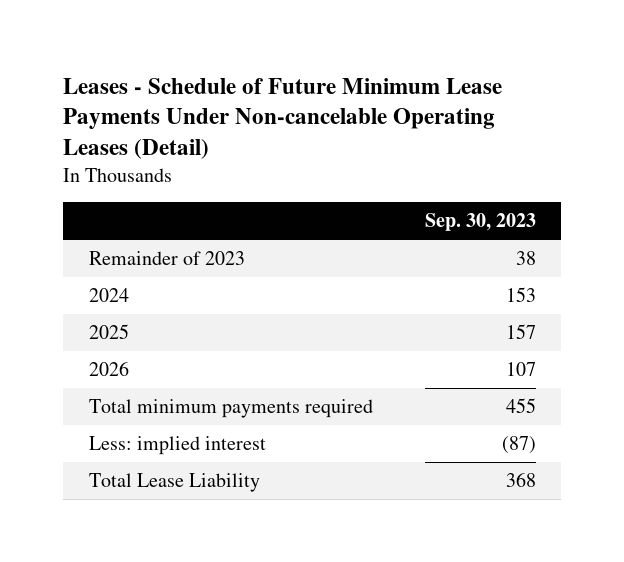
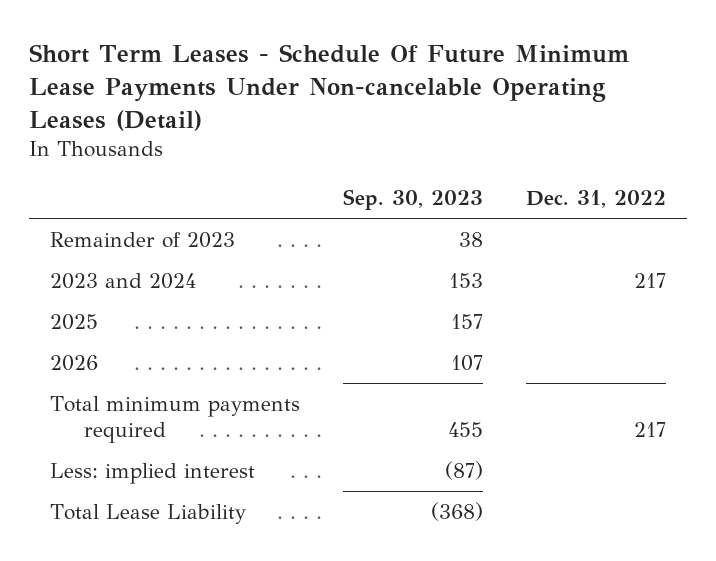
[62,77,502,160] Leases - Schedule of Future Minimum Lease Payments Under Non-cancelable Operating Leases (Detail) -> [28,43,629,131] Short Term Leases - Schedule Of Future Minimum Lease Payments Under Non-cancelable Operating Leases (Detail)
none -> [525,190,666,209] Dec. 31, 2022
[88,288,129,303] 2024 -> [50,272,197,289] 2023 and 2024
[505,472,536,488] 368 -> [430,501,483,521] (368)

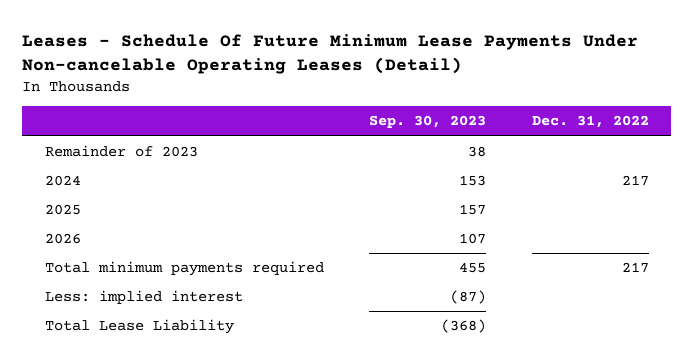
[28,43,629,131] Short Term Leases - Schedule Of Future Minimum Lease Payments Under Non-cancelable Operating Leases (Detail) -> [21,33,638,74] Leases - Schedule Of Future Minimum Lease Payments Under Non-cancelable Operating Leases (Detail)
[50,272,197,289] 2023 and 2024 -> [44,175,81,187] 2024

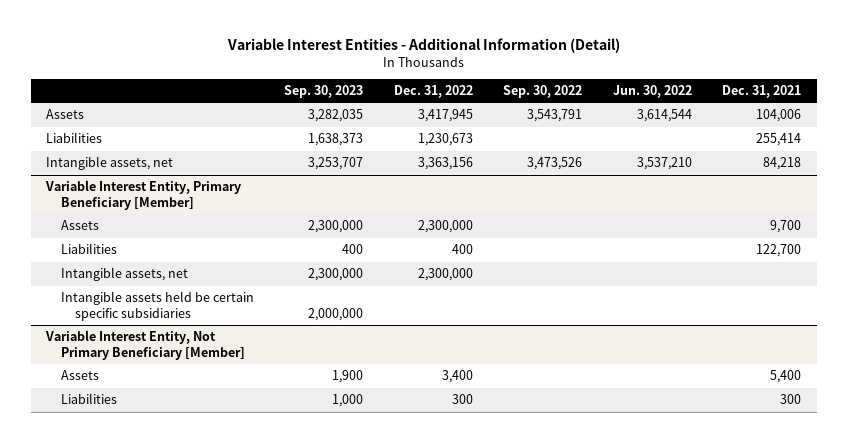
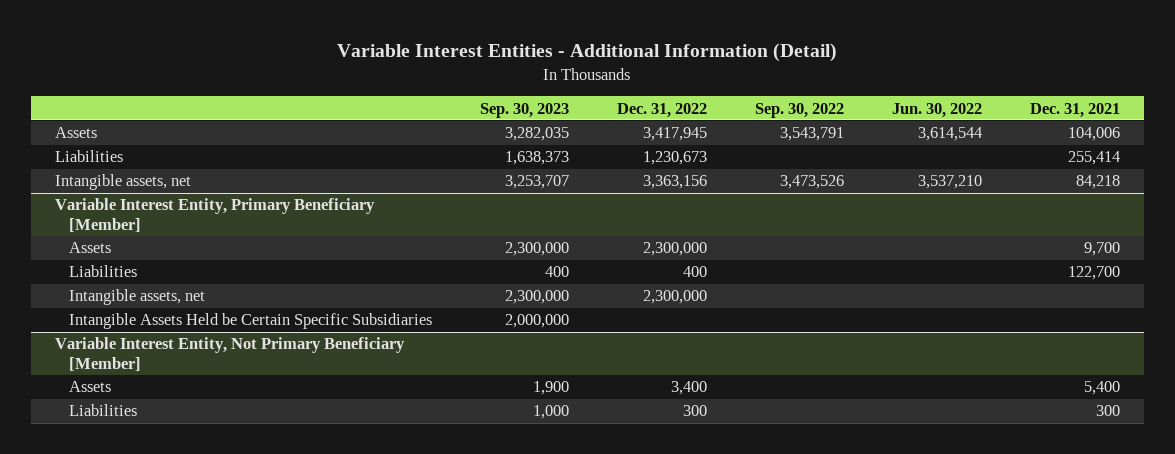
[60,291,254,322] Intangible assets held be certain specific subsidiaries -> [69,313,433,330] Intangible Assets Held be Certain Specific Subsidiaries

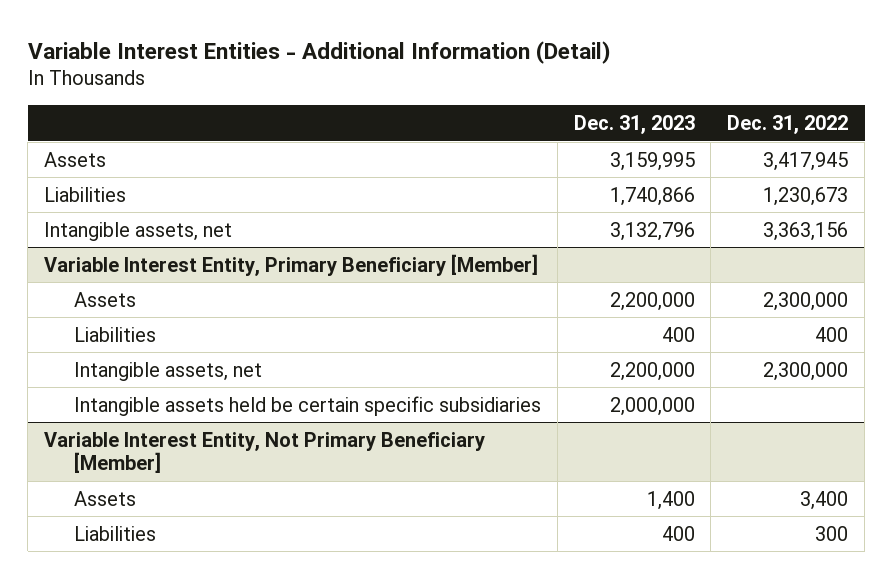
[480,102,570,118] Sep. 30, 2023 -> none
[754,102,844,118] Sep. 30, 2022 -> none
[891,102,982,118] Jun. 30, 2022 -> none
[1029,102,1120,118] Dec. 31, 2021 -> none
none -> [573,114,695,134] Dec. 31, 2023
[69,313,433,330] Intangible Assets Held be Certain Specific Subsidiaries -> [74,395,542,416] Intangible assets held be certain specific subsidiaries

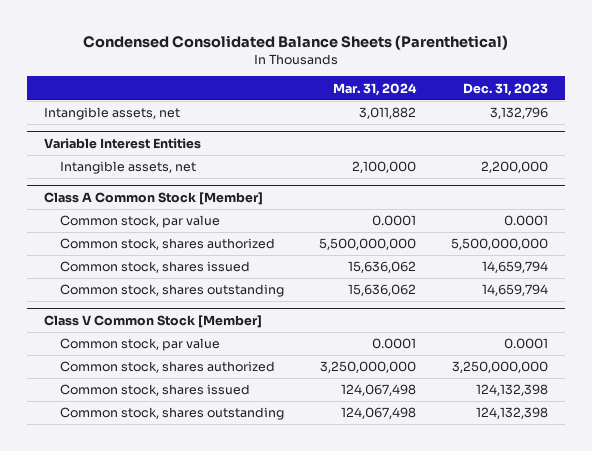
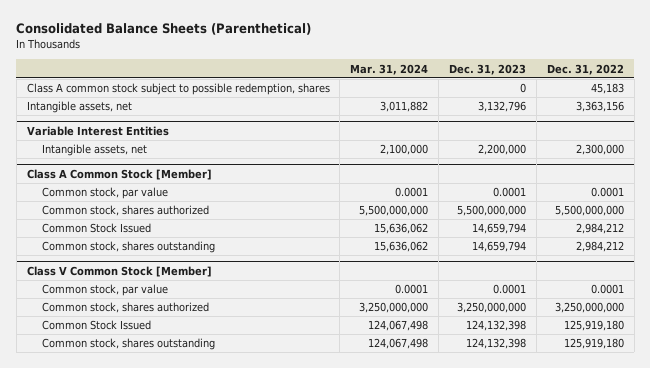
[83,34,509,50] Condensed Consolidated Balance Sheets (Parenthetical) -> [16,23,312,36] Consolidated Balance Sheets (Parenthetical)
none -> [546,63,624,75] Dec. 31, 2022
none -> [26,83,330,96] Class A common stock subject to possible redemption, shares
[60,261,251,274] Common stock, shares issued -> [42,223,152,234] Common Stock Issued
[60,384,251,397] Common stock, shares issued -> [42,320,152,331] Common Stock Issued

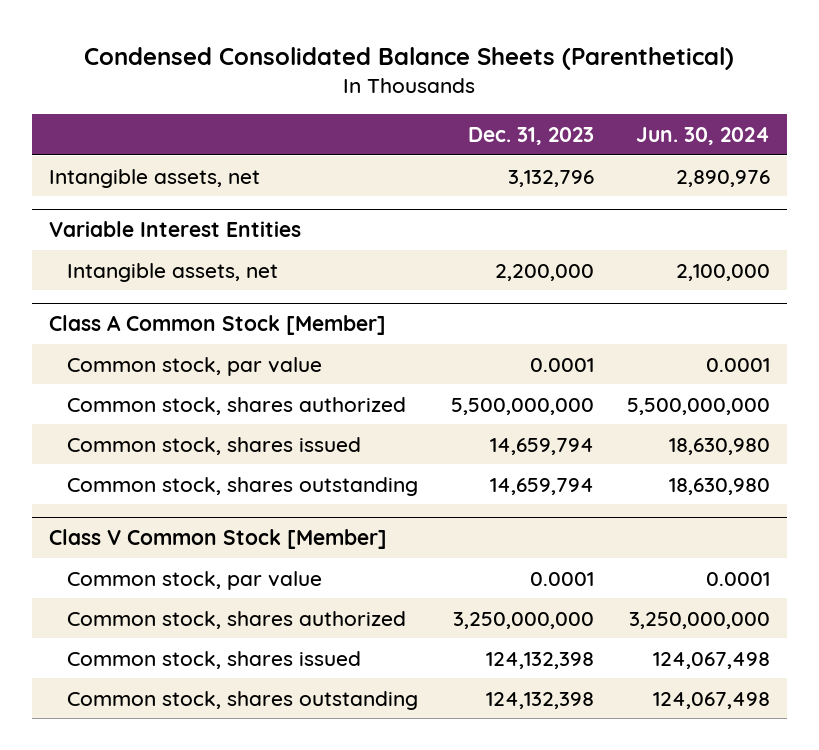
[16,23,312,36] Consolidated Balance Sheets (Parenthetical) -> [84,46,735,70] Condensed Consolidated Balance Sheets (Parenthetical)
[350,63,429,75] Mar. 31, 2024 -> none
[546,63,624,75] Dec. 31, 2022 -> none
none -> [636,127,771,146] Jun. 30, 2024
[26,83,330,96] Class A common stock subject to possible redemption, shares -> none
[42,223,152,234] Common Stock Issued -> [67,436,362,455] Common stock, shares issued
[42,320,152,331] Common Stock Issued -> [67,650,362,669] Common stock, shares issued

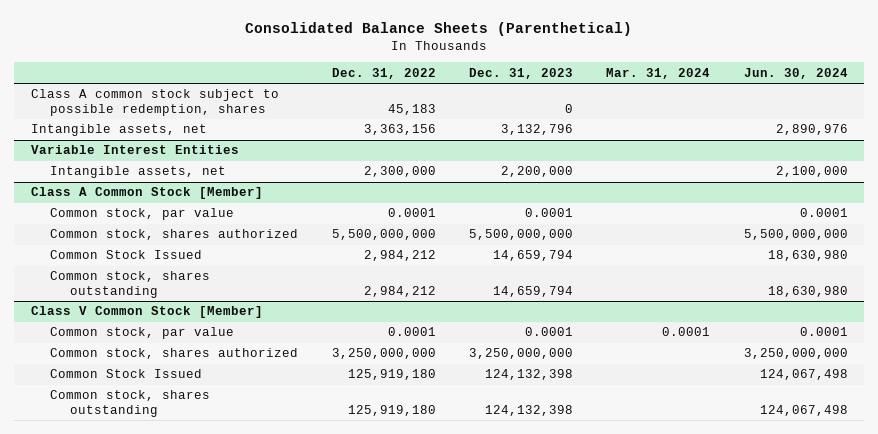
[84,46,735,70] Condensed Consolidated Balance Sheets (Parenthetical) -> [245,22,633,37] Consolidated Balance Sheets (Parenthetical)
none -> [331,67,436,79] Dec. 31, 2022
none -> [606,67,711,79] Mar. 31, 2024
none -> [30,89,279,116] Class A common stock subject to possible redemption, shares
[67,436,362,455] Common stock, shares issued -> [50,250,203,260] Common Stock Issued
[67,650,362,669] Common stock, shares issued -> [50,369,203,379] Common Stock Issued

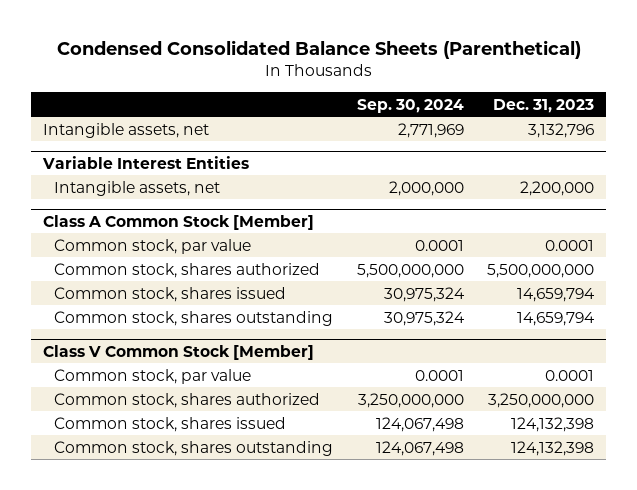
[245,22,633,37] Consolidated Balance Sheets (Parenthetical) -> [56,40,581,60] Condensed Consolidated Balance Sheets (Parenthetical)
[331,67,436,79] Dec. 31, 2022 -> none
[606,67,711,79] Mar. 31, 2024 -> none
[743,67,848,79] Jun. 30, 2024 -> none
none -> [356,98,464,113] Sep. 30, 2024
[30,89,279,116] Class A common stock subject to possible redemption, shares -> none
[50,250,203,260] Common Stock Issued -> [53,286,286,302] Common stock, shares issued
[50,369,203,379] Common Stock Issued -> [53,416,286,432] Common stock, shares issued

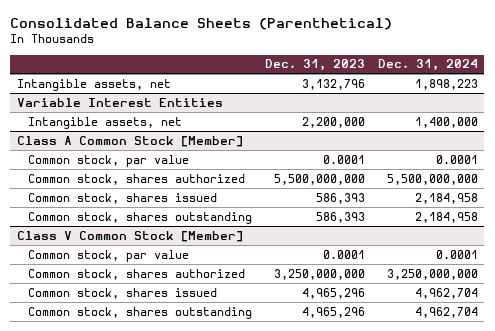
[56,40,581,60] Condensed Consolidated Balance Sheets (Parenthetical) -> [10,17,393,30] Consolidated Balance Sheets (Parenthetical)
[356,98,464,113] Sep. 30, 2024 -> none
none -> [377,59,478,72] Dec. 31, 2024
[517,287,596,302] 14,659,794 -> [315,192,365,204] 586,393
[517,311,596,326] 14,659,794 -> [315,211,365,223] 586,393
[511,416,595,432] 124,132,398 -> [301,287,365,299] 4,965,296
[511,440,595,456] 124,132,398 -> [301,306,365,318] 4,965,296

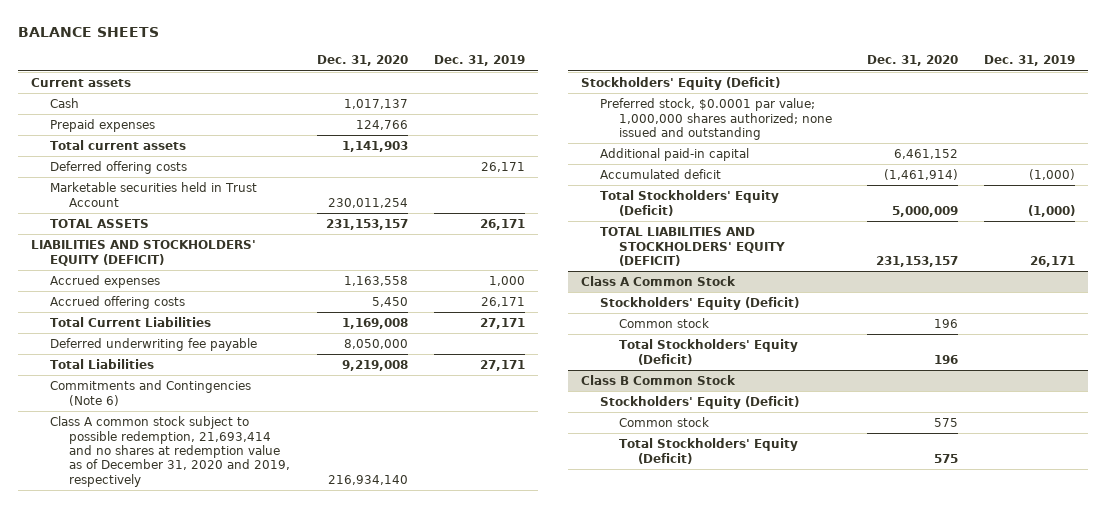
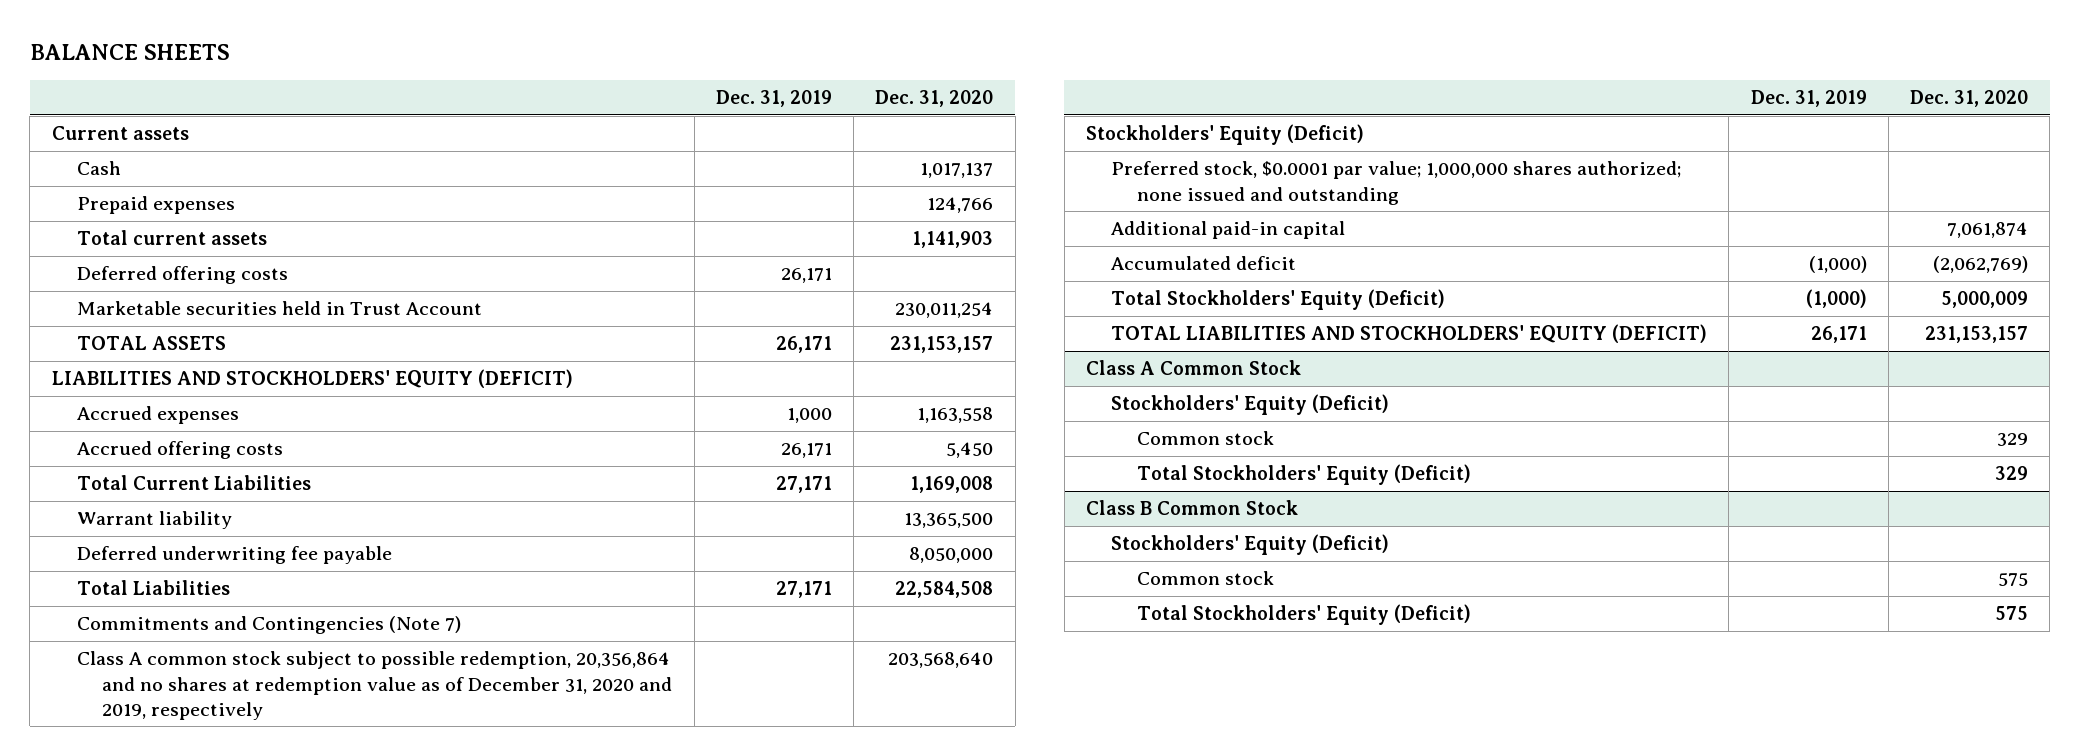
none -> [76,511,232,530] Warrant liability
[341,360,408,372] 9,219,008 -> [895,581,994,599] 22,584,508
[50,380,252,406] Commitments and Contingencies (Note 6) -> [76,616,461,635] Commitments and Contingencies (Note 7)
[50,416,291,487] Class A common stock subject to possible redemption, 21,693,414 and no shares at redemption value as of December 31, 2020 and 2019, respectively -> [76,651,672,720] Class A common stock subject to possible redemption, 20,356,864 and no shares at redemption value as of December 31, 2020 and 2019, respectively
[327,474,408,485] 216,934,140 -> [888,652,994,669] 203,568,640
[893,149,958,160] 6,461,152 -> [1947,222,2029,239] 7,061,874
[883,169,958,181] (1,461,914) -> [1933,256,2029,274] (2,062,769)
[933,319,958,329] 196 -> [1997,433,2029,447] 329
[933,354,958,364] 196 -> [1995,466,2029,481] 329

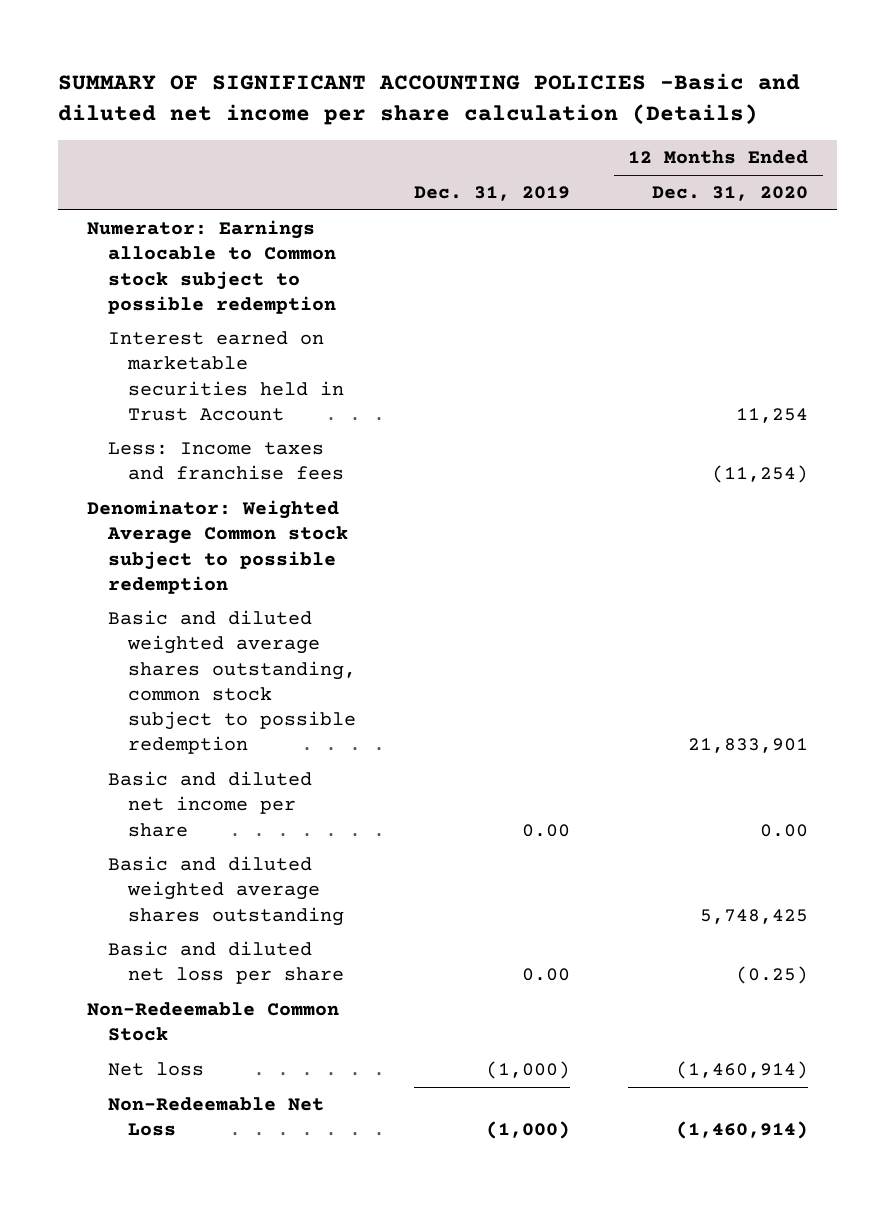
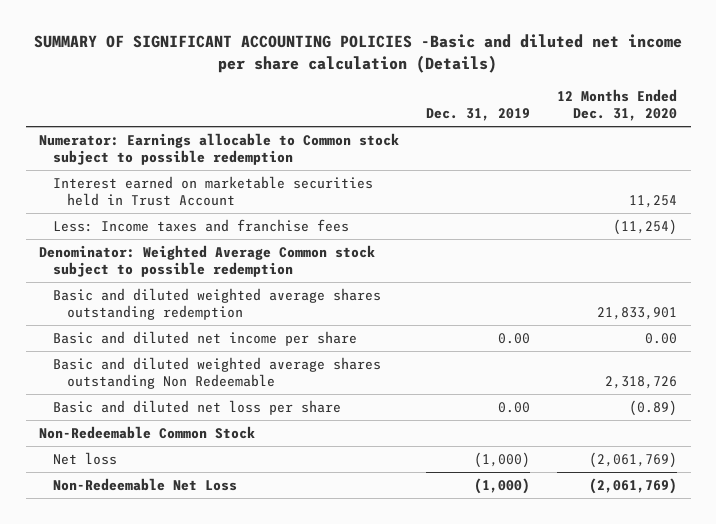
[107,610,357,754] Basic and diluted weighted average shares outstanding, common stock subject to possible redemption -> [53,287,382,321] Basic and diluted weighted average shares outstanding redemption
[107,856,345,926] Basic and diluted weighted average shares outstanding -> [53,356,382,390] Basic and diluted weighted average shares outstanding Non Redeemable
[700,908,809,924] 5,748,425 -> [605,376,678,390] 2,318,726
[736,966,809,985] (0.25) -> [629,399,678,416] (0.89)
[676,1061,809,1080] (1,460,914) -> [589,451,678,468] (2,061,769)
[676,1121,809,1140] (1,460,914) -> [589,477,678,494] (2,061,769)

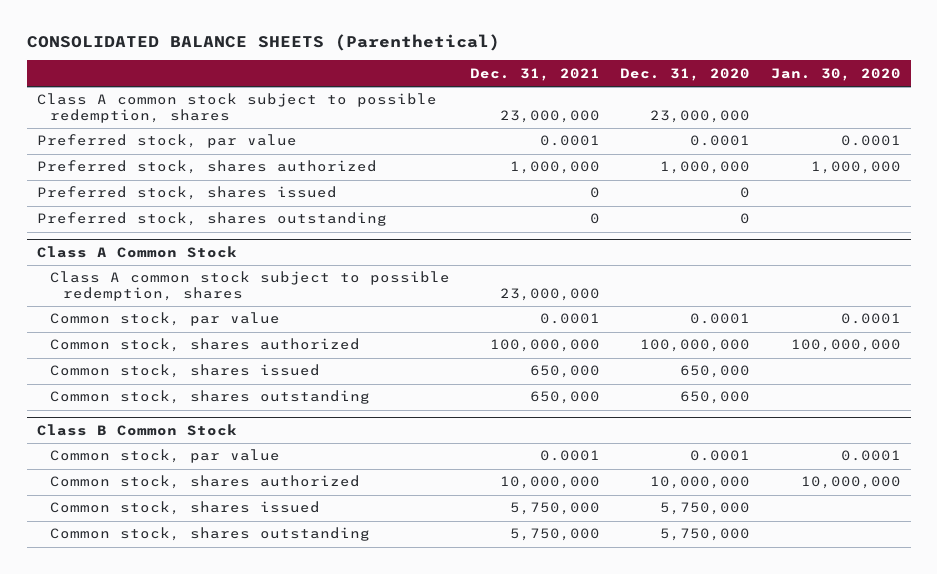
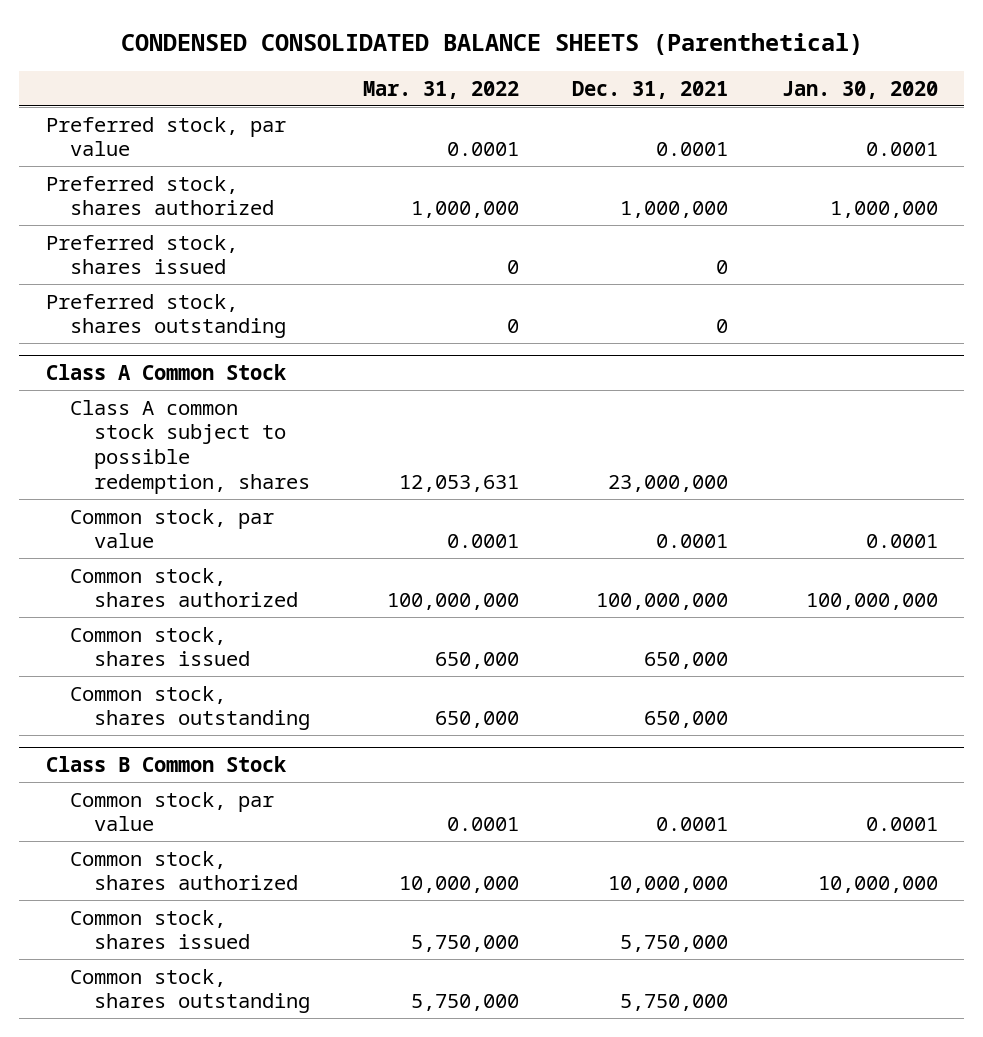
[26,34,500,52] CONSOLIDATED BALANCE SHEETS (Parenthetical) -> [120,32,863,55] CONDENSED CONSOLIDATED BALANCE SHEETS (Parenthetical)
[620,67,751,81] Dec. 31, 2020 -> none
none -> [362,80,519,99] Mar. 31, 2022
[36,93,437,123] Class A common stock subject to possible redemption, shares -> none

